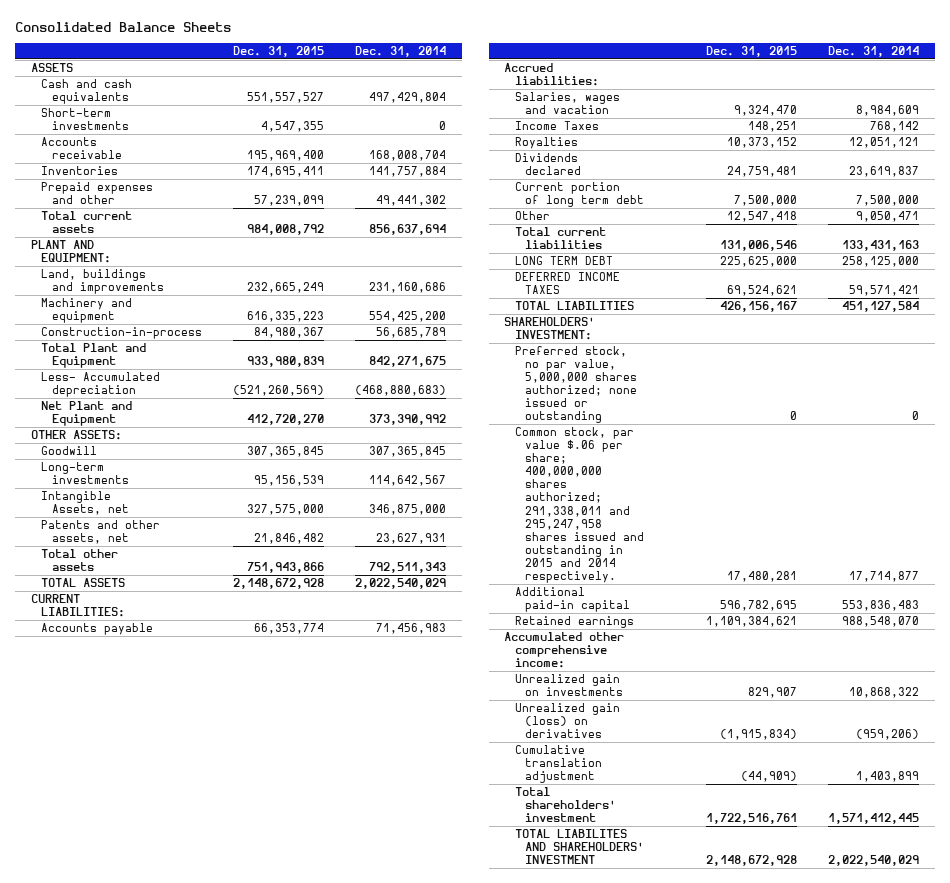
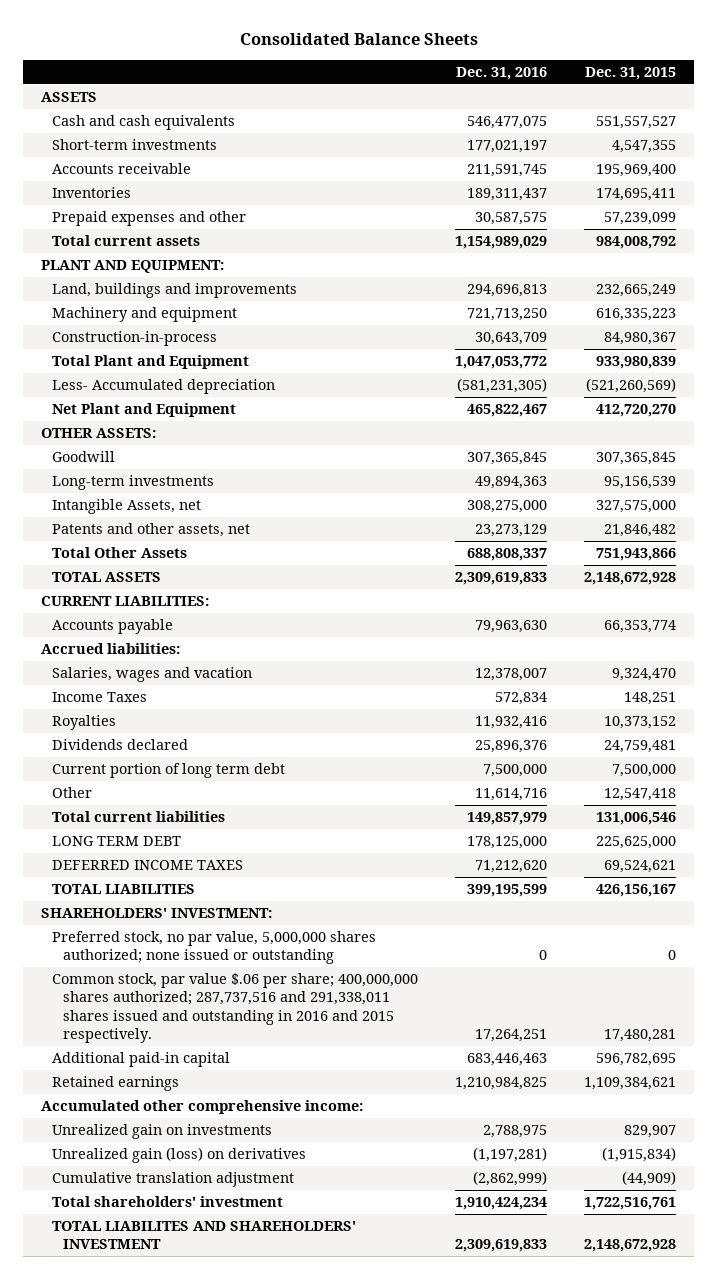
[355,45,447,57] Dec. 31, 2014 -> none
none -> [455,66,547,80] Dec. 31, 2016
[41,549,119,572] Total other assets -> [52,547,188,559] Total Other Assets
[514,427,644,583] Common stock, par value $.06 per share; 400,000,000 shares authorized; 291,338,011 and 295,247,958 shares issued and outstanding in 2015 and 2014 respectively. -> [52,973,419,1043] Common stock, par value $.06 per share; 400,000,000 shares authorized; 287,737,516 and 291,338,011 shares issued and outstanding in 2016 and 2015 respectively.

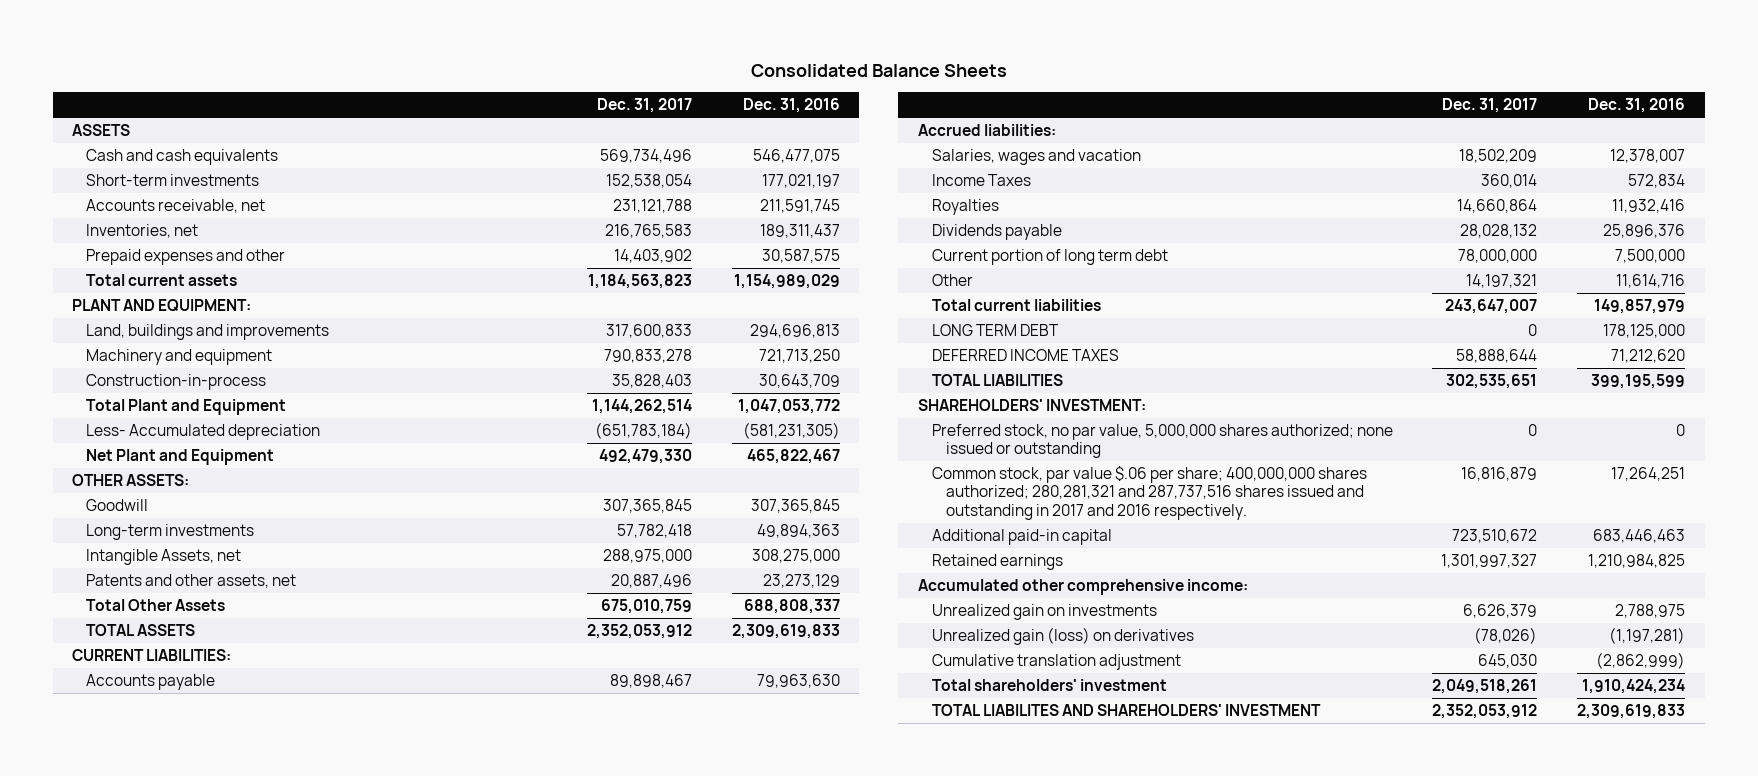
[584,66,676,80] Dec. 31, 2015 -> none
none -> [596,98,692,114] Dec. 31, 2017
[52,163,192,175] Accounts receivable -> [86,199,266,214] Accounts receivable, net
[52,187,132,199] Inventories -> [86,224,199,239] Inventories, net
[52,739,189,751] Dividends declared -> [931,224,1062,241] Dividends payable
[52,973,419,1043] Common stock, par value $.06 per share; 400,000,000 shares authorized; 287,737,516 and 291,338,011 shares issued and outstanding in 2016 and 2015 respectively. -> [931,466,1367,520] Common stock, par value $.06 per share; 400,000,000 shares authorized; 280,281,321 and 287,737,516 shares issued and outstanding in 2017 and 2016 respectively.

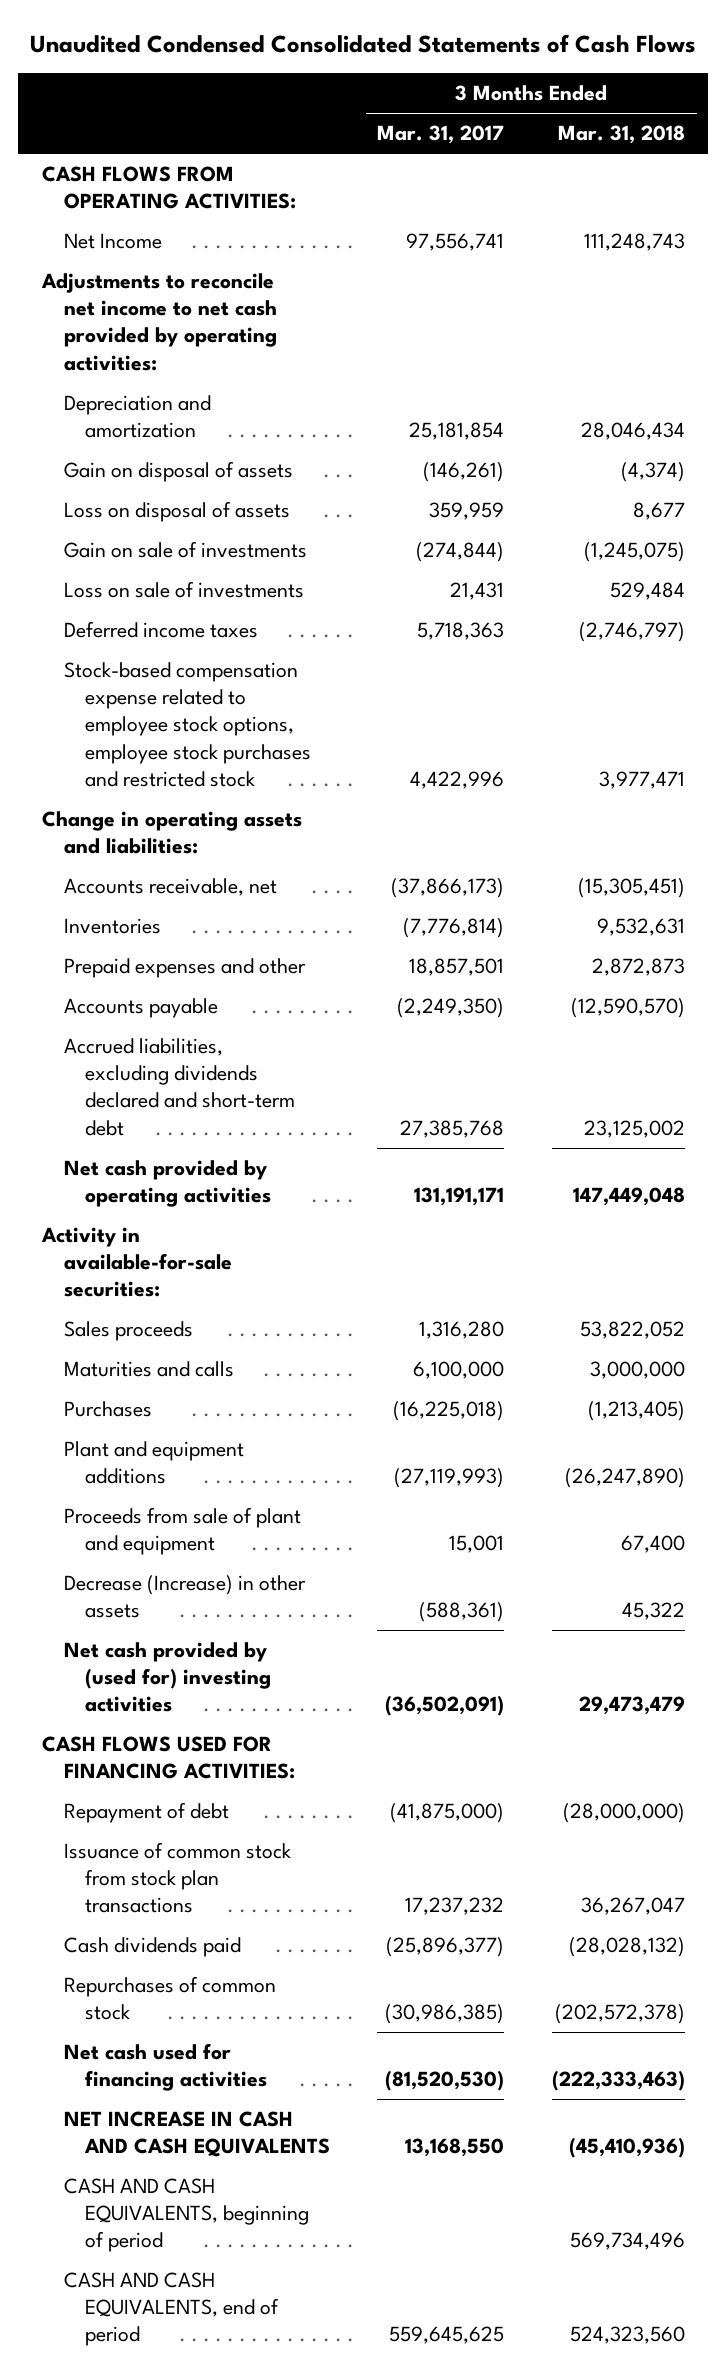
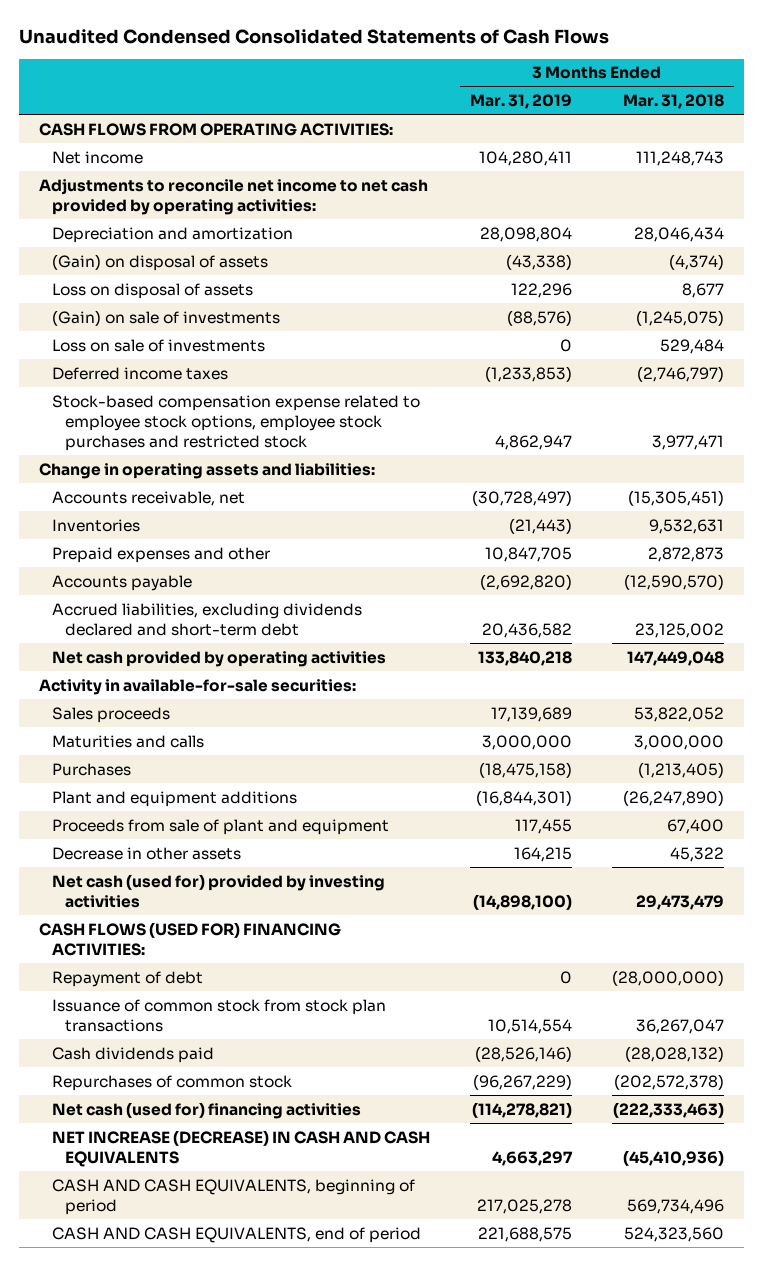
[377,125,505,145] Mar. 31, 2017 -> none
none -> [469,93,572,109] Mar. 31, 2019
[63,233,162,250] Net Income -> [51,150,143,164] Net income
[63,461,293,483] Gain on disposal of assets -> [51,253,268,271] (Gain) on disposal of assets
[63,541,307,559] Gain on sale of investments -> [51,309,280,326] (Gain) on sale of investments
[63,1575,306,1619] Decrease (Increase) in other assets -> [51,846,241,860] Decrease in other assets
[63,1642,272,1713] Net cash provided by (used for) investing activities -> [51,873,385,908] Net cash (used for) provided by investing activities
[42,1736,295,1780] CASH FLOWS USED FOR FINANCING ACTIVITIES: -> [38,921,341,956] CASH FLOWS (USED FOR) FINANCING ACTIVITIES:
[63,2043,268,2092] Net cash used for financing activities -> [51,1101,361,1119] Net cash (used for) financing activities
[63,2111,331,2158] NET INCREASE IN CASH AND CASH EQUIVALENTS -> [51,1129,430,1167] NET INCREASE (DECREASE) IN CASH AND CASH EQUIVALENTS

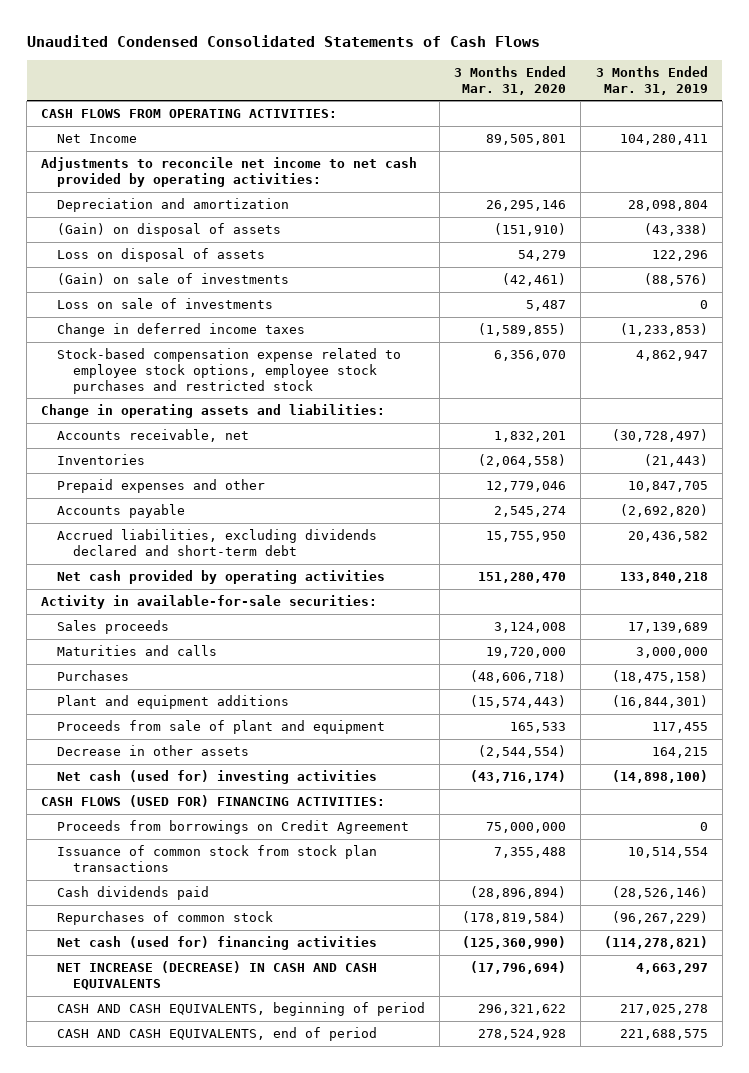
[622,93,724,109] Mar. 31, 2018 -> none
none -> [454,65,567,95] 3 Months Ended Mar. 31, 2020
[51,150,143,164] Net income -> [57,134,138,144] Net Income
[51,366,228,380] Deferred income taxes -> [57,323,306,338] Change in deferred income taxes
[51,873,385,908] Net cash (used for) provided by investing activities -> [57,770,378,785] Net cash (used for) investing activities
[51,970,203,987] Repayment of debt -> none
none -> [57,820,410,835] Proceeds from borrowings on Credit Agreement

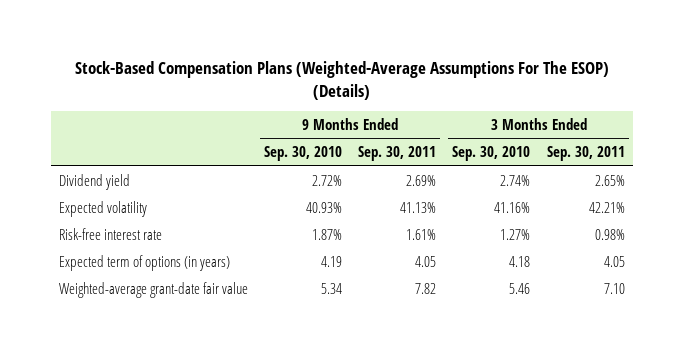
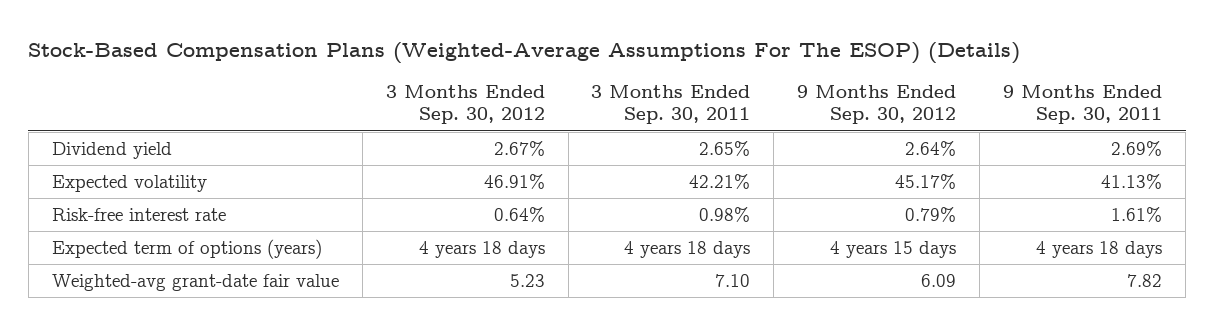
[263,146,342,162] Sep. 30, 2010 -> none
[452,146,531,162] Sep. 30, 2010 -> none
none -> [385,85,545,125] 3 Months Ended Sep. 30, 2012
none -> [797,85,957,125] 9 Months Ended Sep. 30, 2012
[58,254,230,271] Expected term of options (in years) -> [51,238,322,259] Expected term of options (years)
[415,255,437,267] 4.05 -> [1036,240,1163,258] 4 years 18 days
[603,255,625,267] 4.05 -> [624,240,751,258] 4 years 18 days
[58,281,248,298] Weighted-average grant-date fair value -> [51,273,339,291] Weighted-avg grant-date fair value

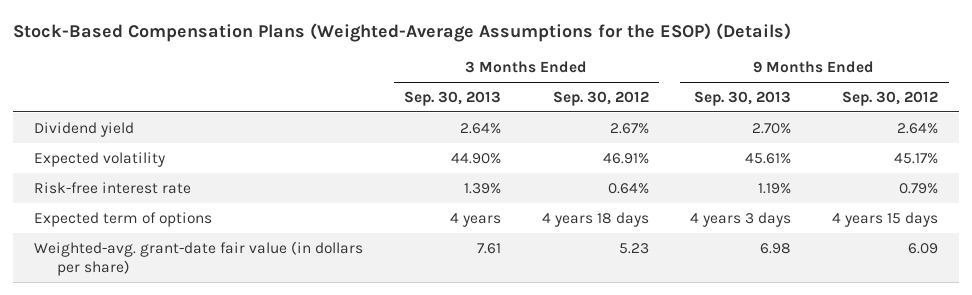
[28,41,1021,64] Stock-Based Compensation Plans (Weighted-Average Assumptions For The ESOP) (Details) -> [13,23,792,43] Stock-Based Compensation Plans (Weighted-Average Assumptions for the ESOP) (Details)
[591,85,751,125] 3 Months Ended Sep. 30, 2011 -> none
[1003,85,1163,125] 9 Months Ended Sep. 30, 2011 -> none
none -> [403,90,501,106] Sep. 30, 2013
none -> [694,90,792,106] Sep. 30, 2013
[51,238,322,259] Expected term of options (years) -> [33,211,212,227] Expected term of options
[51,273,339,291] Weighted-avg grant-date fair value -> [33,240,363,276] Weighted-avg. grant-date fair value (in dollars per share)

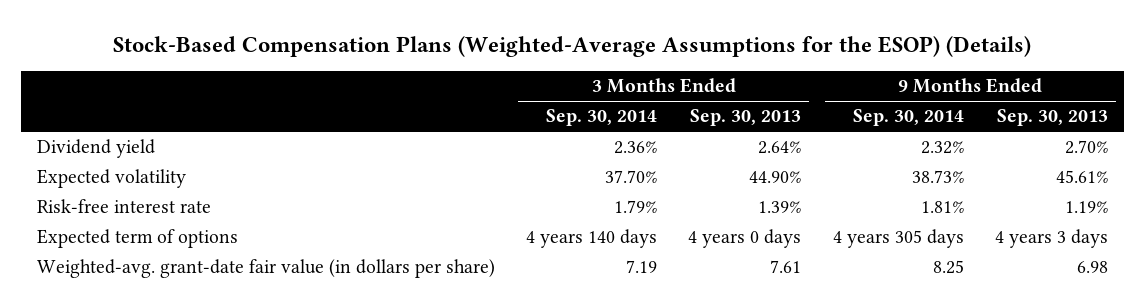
[553,90,650,106] Sep. 30, 2012 -> none
[842,90,939,106] Sep. 30, 2012 -> none
none -> [546,109,658,127] Sep. 30, 2014
none -> [852,109,964,127] Sep. 30, 2014
[449,212,501,227] 4 years -> [688,229,802,249] 4 years 0 days

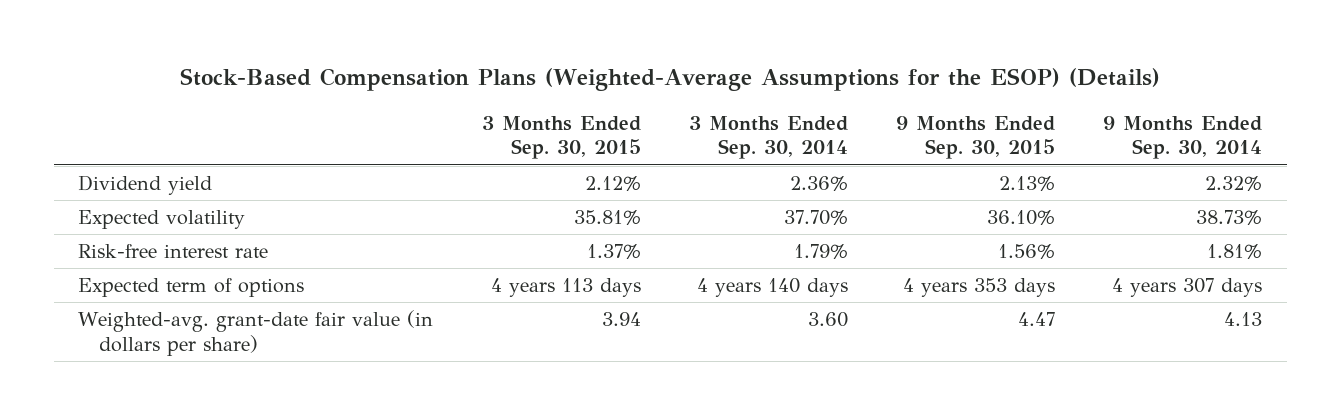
[690,109,802,127] Sep. 30, 2013 -> none
[997,109,1109,127] Sep. 30, 2013 -> none
none -> [481,115,641,160] 3 Months Ended Sep. 30, 2015
none -> [896,115,1056,160] 9 Months Ended Sep. 30, 2015
[832,229,964,249] 4 years 305 days -> [1112,278,1263,298] 4 years 307 days
[626,260,658,274] 7.19 -> [807,312,848,328] 3.60
[932,260,964,275] 8.25 -> [1224,312,1263,327] 4.13

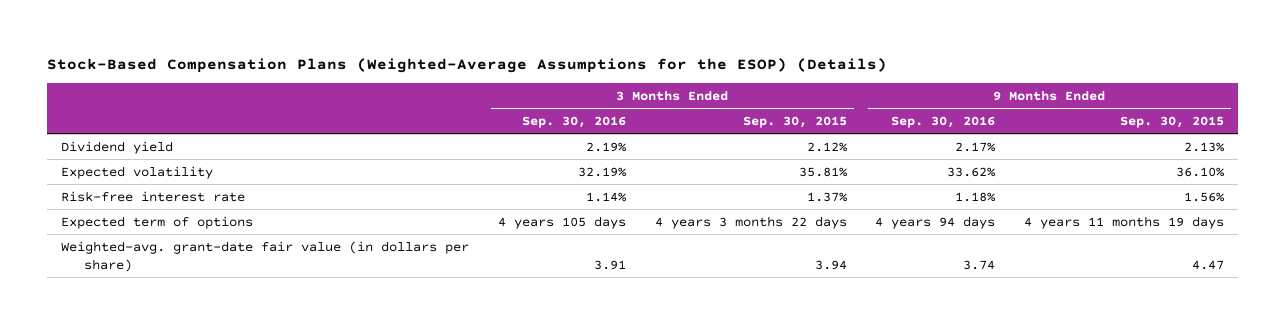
[688,115,848,160] 3 Months Ended Sep. 30, 2014 -> none
[1103,115,1263,160] 9 Months Ended Sep. 30, 2014 -> none
none -> [522,115,627,128] Sep. 30, 2016
none -> [891,115,996,128] Sep. 30, 2016
[490,278,641,298] 4 years 113 days -> [654,215,847,229] 4 years 3 months 22 days
[903,278,1056,298] 4 years 353 days -> [1023,215,1224,229] 4 years 11 months 19 days

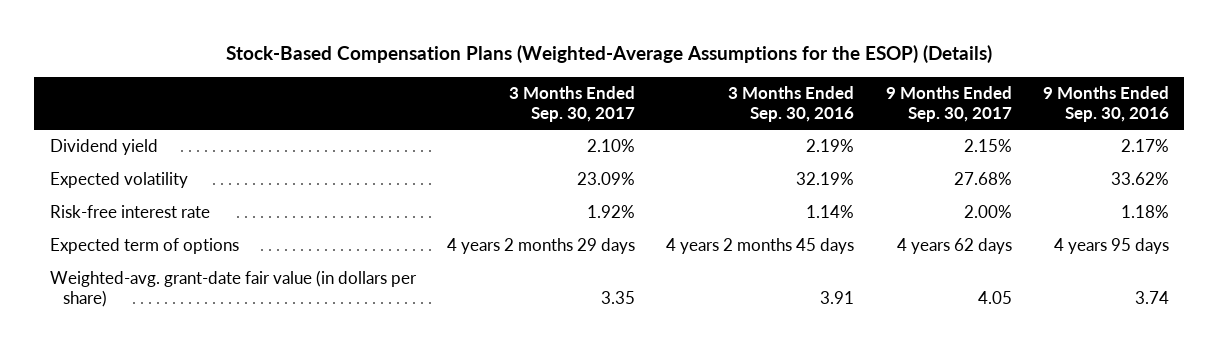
[742,115,847,128] Sep. 30, 2015 -> none
[1119,115,1224,128] Sep. 30, 2015 -> none
none -> [509,85,636,122] 3 Months Ended Sep. 30, 2017
none -> [885,85,1012,122] 9 Months Ended Sep. 30, 2017
[498,215,627,229] 4 years 105 days -> [666,238,855,255] 4 years 2 months 45 days
[875,215,996,229] 4 years 94 days -> [1053,238,1169,255] 4 years 95 days

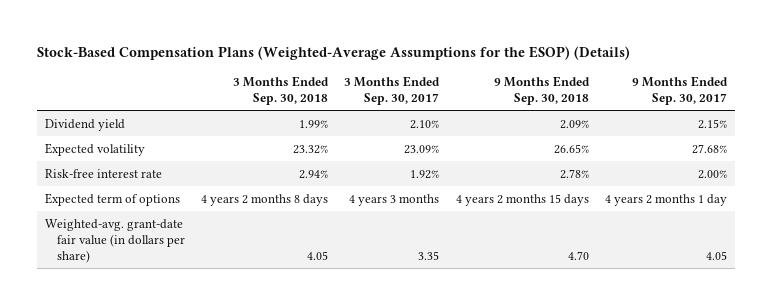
[728,85,855,122] 3 Months Ended Sep. 30, 2016 -> none
[1042,85,1169,122] 9 Months Ended Sep. 30, 2016 -> none
none -> [233,75,330,106] 3 Months Ended Sep. 30, 2018
none -> [493,75,590,106] 9 Months Ended Sep. 30, 2018
[447,238,636,255] 4 years 2 months 29 days -> [349,193,440,206] 4 years 3 months
[896,238,1012,255] 4 years 62 days -> [604,193,727,206] 4 years 2 months 1 day

